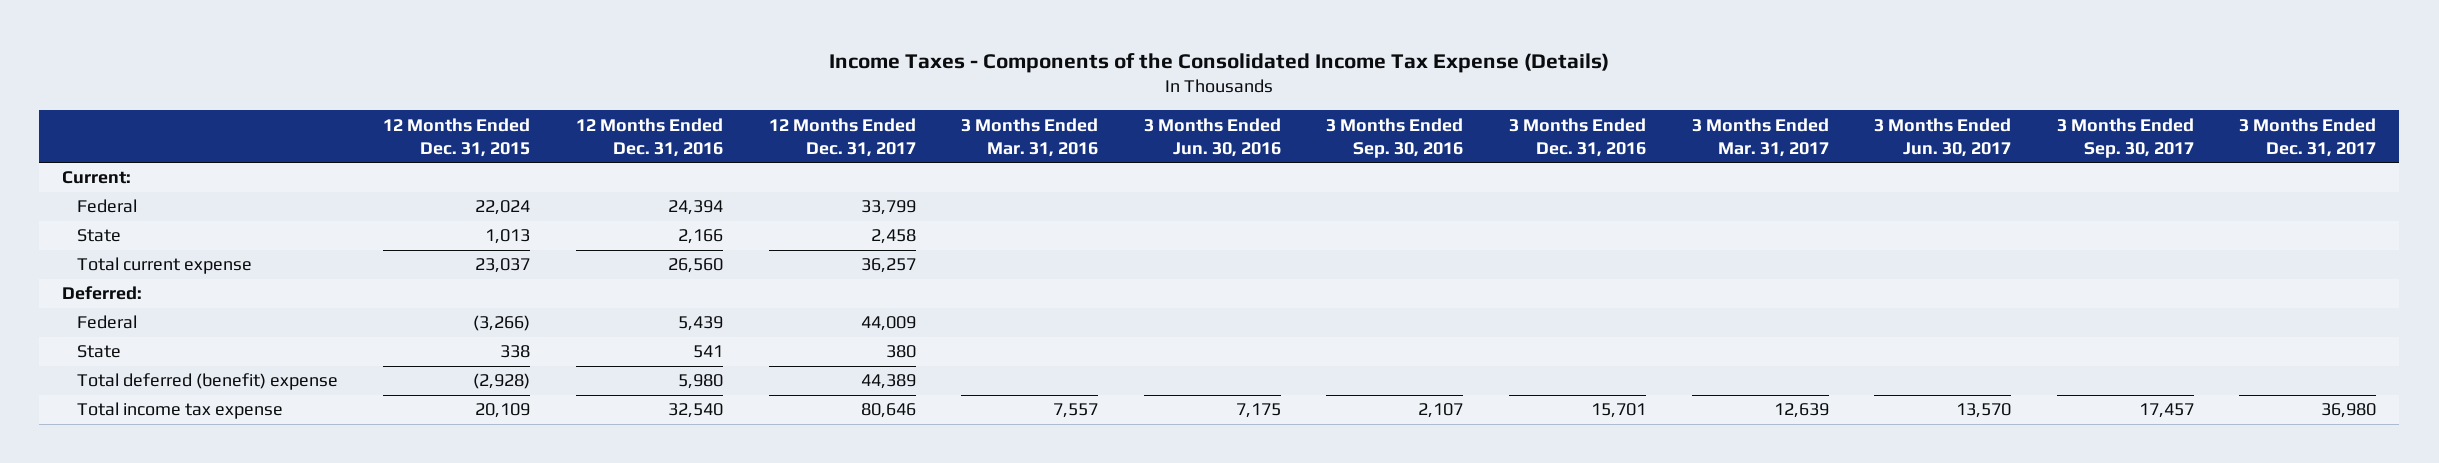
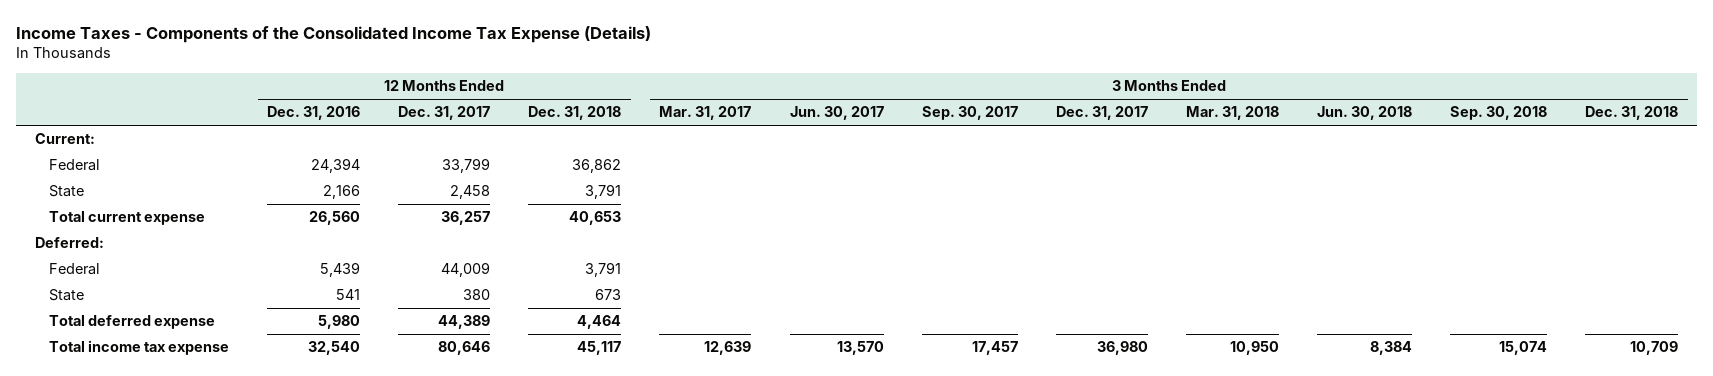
[383,117,531,157] 12 Months Ended Dec. 31, 2015 -> none
[961,117,1099,157] 3 Months Ended Mar. 31, 2016 -> none
[1143,117,1281,157] 3 Months Ended Jun. 30, 2016 -> none
[1326,117,1464,158] 3 Months Ended Sep. 30, 2016 -> none
[1509,117,1647,157] 3 Months Ended Dec. 31, 2016 -> none
none -> [528,106,622,121] Dec. 31, 2018
none -> [1185,106,1279,121] Mar. 31, 2018
none -> [1316,106,1412,121] Jun. 30, 2018
none -> [1449,106,1547,121] Sep. 30, 2018
none -> [1585,106,1679,121] Dec. 31, 2018
[76,373,338,391] Total deferred (benefit) expense -> [49,315,216,330] Total deferred expense

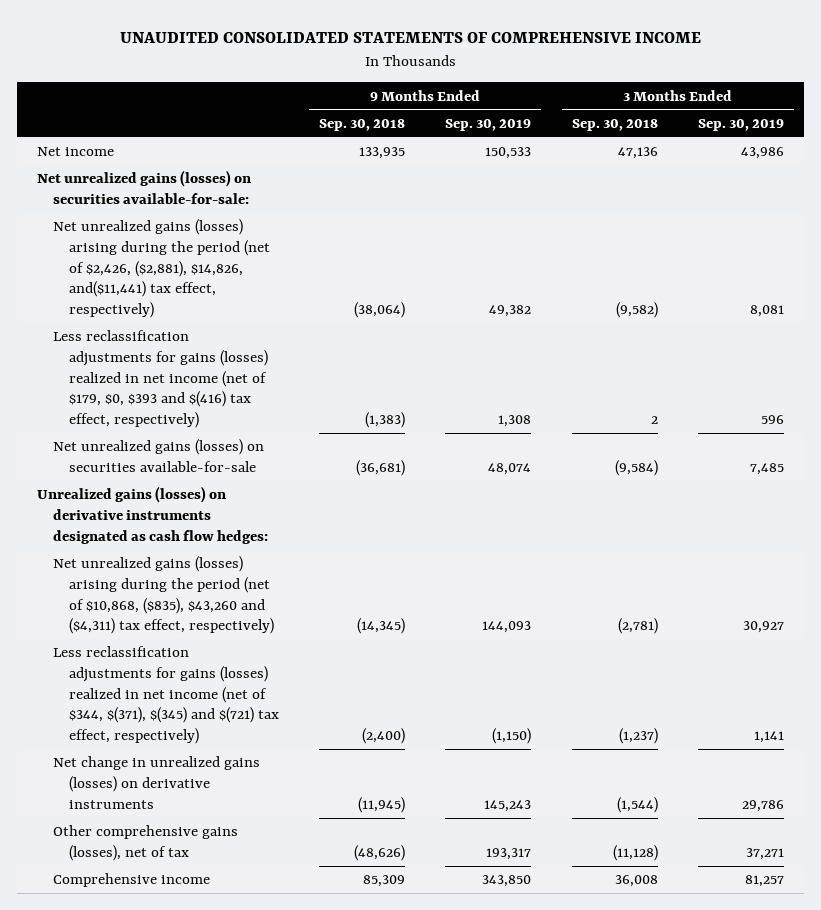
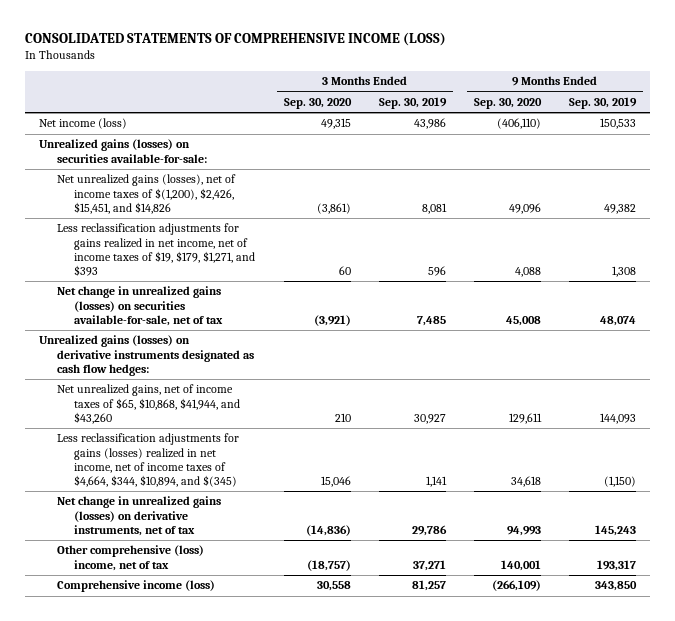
[119,32,701,44] UNAUDITED CONSOLIDATED STATEMENTS OF COMPREHENSIVE INCOME -> [24,32,446,47] CONSOLIDATED STATEMENTS OF COMPREHENSIVE INCOME (LOSS)
[319,119,406,132] Sep. 30, 2018 -> none
[571,119,658,132] Sep. 30, 2018 -> none
none -> [283,98,352,110] Sep. 30, 2020
none -> [474,98,543,110] Sep. 30, 2020
[37,147,115,157] Net income -> [38,118,127,130] Net income (loss)
[37,170,252,205] Net unrealized gains (losses) on securities available-for-sale: -> [38,139,207,163] Unrealized gains (losses) on securities available-for-sale:
[53,219,270,318] Net unrealized gains (losses) arising during the period (net of $2,426, ($2,881), $14,826, and($11,441) tax effect, respectively) -> [56,174,236,214] Net unrealized gains (losses), net of income taxes of $(1,200), $2,426, $15,451, and $14,826
[53,330,268,428] Less reclassification adjustments for gains (losses) realized in net income (net of $179, $0, $393 and $(416) tax effect, respectively) -> [56,223,256,276] Less reclassification adjustments for gains realized in net income, net of income taxes of $19, $179, $1,271, and $393
[53,439,265,473] Net unrealized gains (losses) on securities available-for-sale -> [56,286,224,326] Net change in unrealized gains (losses) on securities available-for-sale, net of tax
[53,556,274,635] Net unrealized gains (losses) arising during the period (net of $10,868, ($835), $43,260 and ($4,311) tax effect, respectively) -> [56,384,241,424] Net unrealized gains, net of income taxes of $65, $10,868, $41,944, and $43,260
[53,646,279,744] Less reclassification adjustments for gains (losses) realized in net income (net of $344, $(371), $(345) and $(721) tax effect, respectively) -> [56,433,239,487] Less reclassification adjustments for gains (losses) realized in net income, net of income taxes of $4,664, $344, $10,894, and $(345)
[53,756,261,809] Net change in unrealized gains (losses) on derivative instruments -> [56,496,221,536] Net change in unrealized gains (losses) on derivative instruments, net of tax
[53,825,239,862] Other comprehensive gains (losses), net of tax -> [56,545,204,571] Other comprehensive (loss) income, net of tax
[53,873,211,888] Comprehensive income -> [56,580,215,593] Comprehensive income (loss)

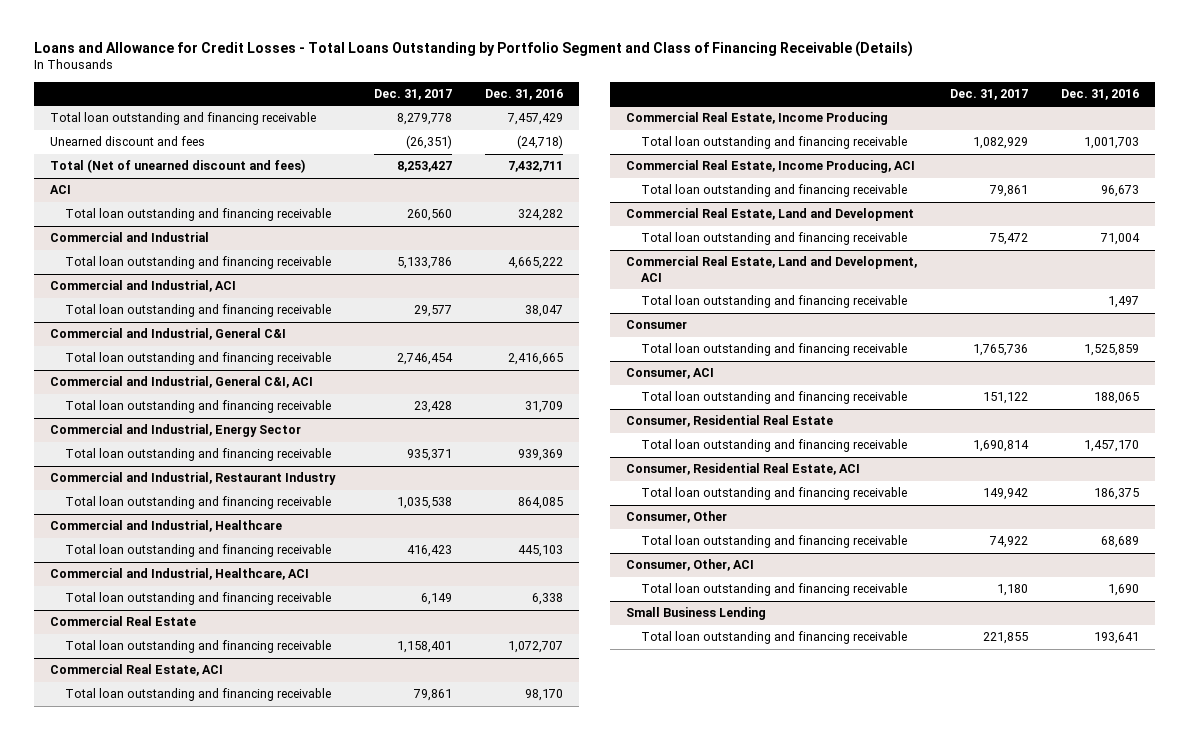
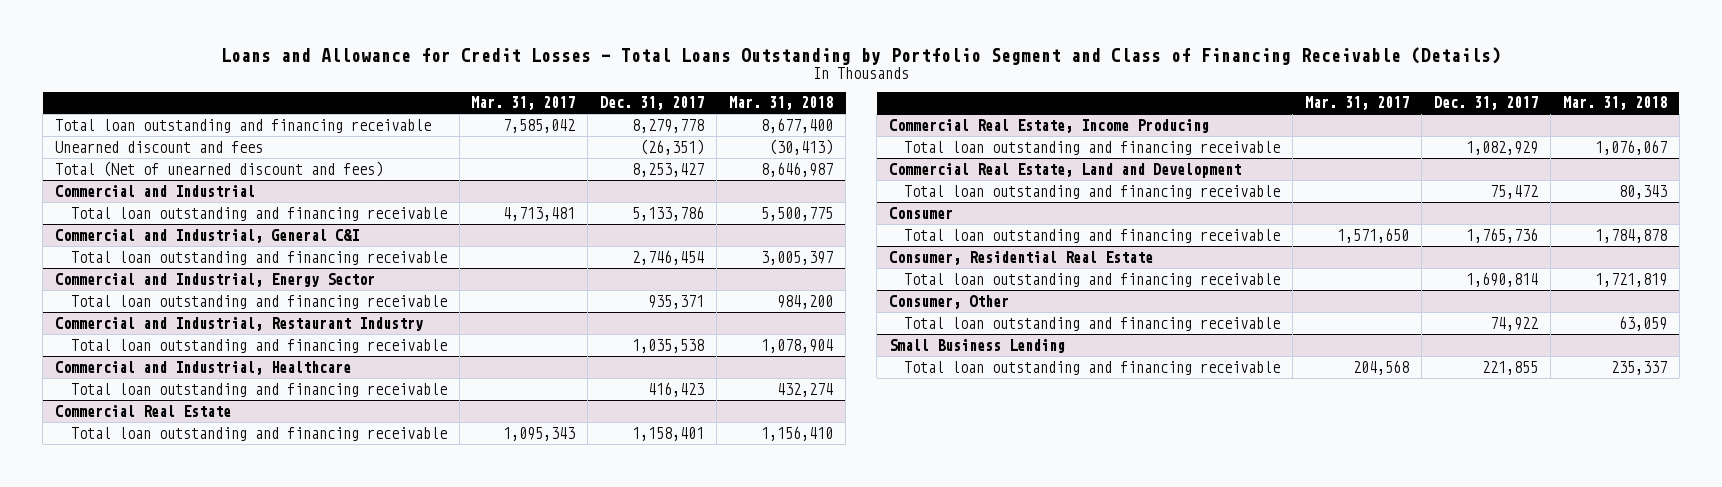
[484,88,563,100] Dec. 31, 2016 -> none
none -> [471,96,576,111] Mar. 31, 2017
none -> [729,96,834,111] Mar. 31, 2018
[50,185,72,195] ACI -> none
[65,208,332,222] Total loan outstanding and financing receivable -> none
[50,280,237,293] Commercial and Industrial, ACI -> none
[65,304,332,318] Total loan outstanding and financing receivable -> none
[50,376,314,389] Commercial and Industrial, General C&I, ACI -> none
[65,400,332,414] Total loan outstanding and financing receivable -> none
[50,568,310,581] Commercial and Industrial, Healthcare, ACI -> none
[65,592,332,606] Total loan outstanding and financing receivable -> none
[50,664,224,677] Commercial Real Estate, ACI -> none
[65,688,332,702] Total loan outstanding and financing receivable -> none
[626,160,916,174] Commercial Real Estate, Income Producing, ACI -> none
[641,184,908,198] Total loan outstanding and financing receivable -> none
[626,256,918,282] Commercial Real Estate, Land and Development, ACI -> none
[641,295,908,309] Total loan outstanding and financing receivable -> none
[626,368,715,380] Consumer, ACI -> none
[641,391,908,405] Total loan outstanding and financing receivable -> none
[626,463,861,476] Consumer, Residential Real Estate, ACI -> none
[641,487,908,501] Total loan outstanding and financing receivable -> none
[626,559,755,572] Consumer, Other, ACI -> none
[641,583,908,597] Total loan outstanding and financing receivable -> none

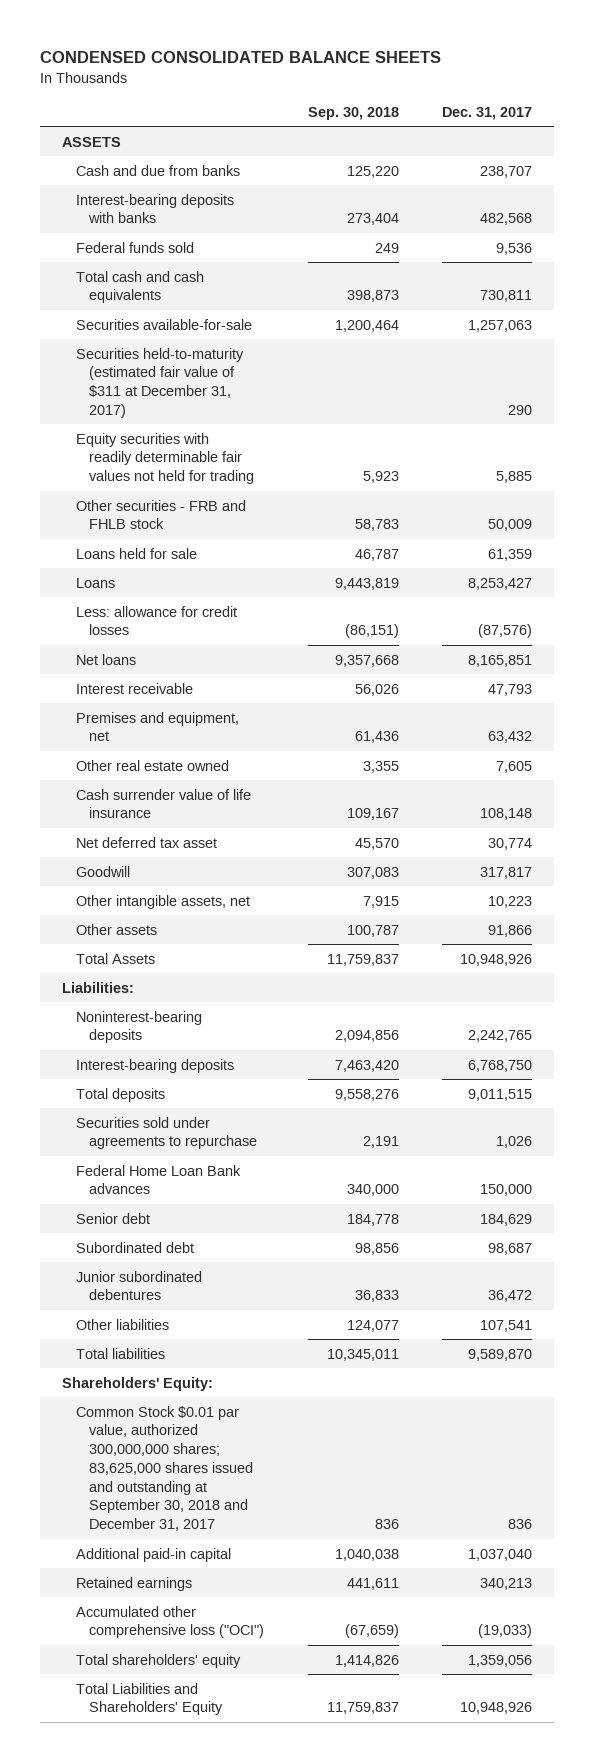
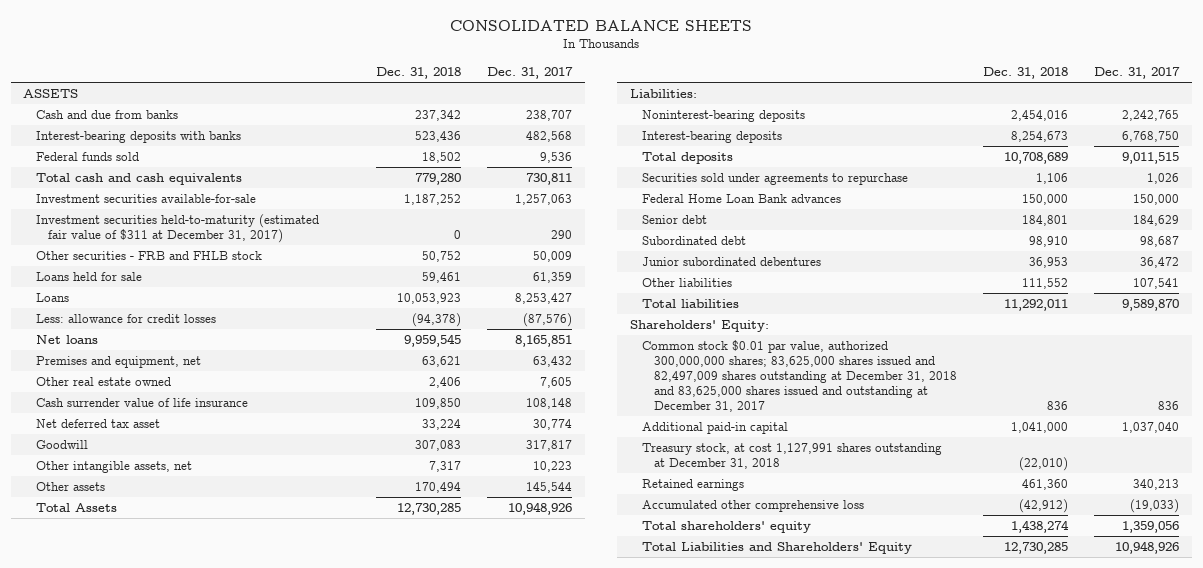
[40,51,442,64] CONDENSED CONSOLIDATED BALANCE SHEETS -> [450,19,753,31] CONSOLIDATED BALANCE SHEETS
[307,106,399,120] Sep. 30, 2018 -> none
none -> [376,66,462,79] Dec. 31, 2018
[75,432,255,485] Equity securities with readily determinable fair values not held for trading -> none
[75,318,252,330] Securities available-for-sale -> [35,194,256,204] Investment securities available-for-sale
[75,347,244,418] Securities held-to-maturity (estimated fair value of $311 at December 31, 2017) -> [35,214,319,244] Investment securities held-to-maturity (estimated fair value of $311 at December 31, 2017)
[75,682,193,694] Interest receivable -> none
[488,924,533,937] 91,866 -> [526,482,573,494] 145,544
[75,1405,254,1532] Common Stock $0.01 par value, authorized 300,000,000 shares; 83,625,000 shares issued and outstanding at September 30, 2018 and December 31, 2017 -> [642,340,958,413] Common stock $0.01 par value, authorized 300,000,000 shares; 83,625,000 shares issued and 82,497,009 shares outstanding at December 31, 2018 and 83,625,000 shares issued and outstanding at December 31, 2017
none -> [642,443,943,470] Treasury stock, at cost 1,127,991 shares outstanding at December 31, 2018
[75,1605,265,1639] Accumulated other comprehensive loss ("OCI") -> [642,500,865,513] Accumulated other comprehensive loss

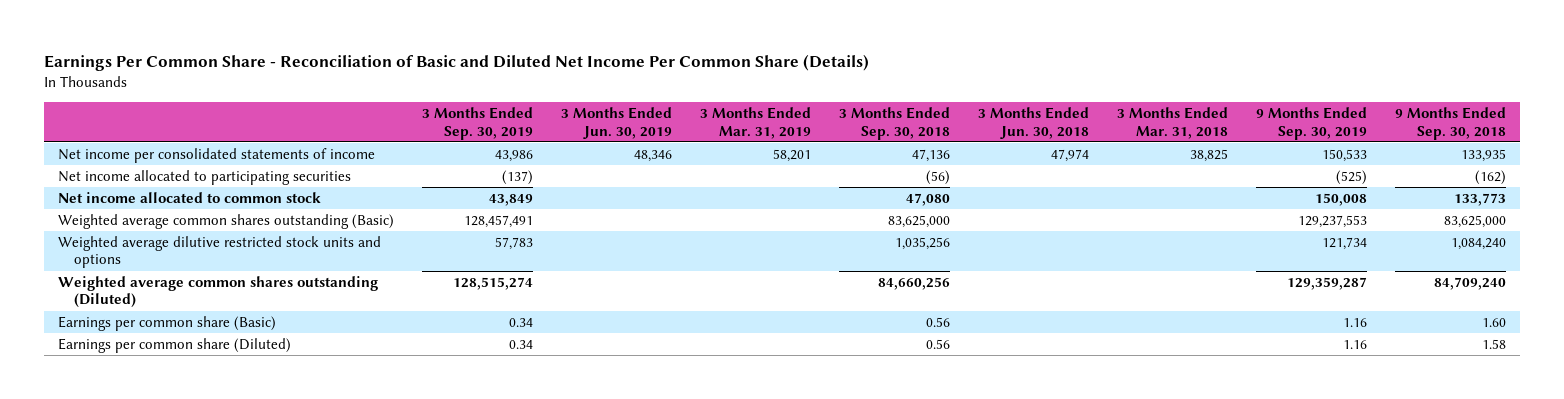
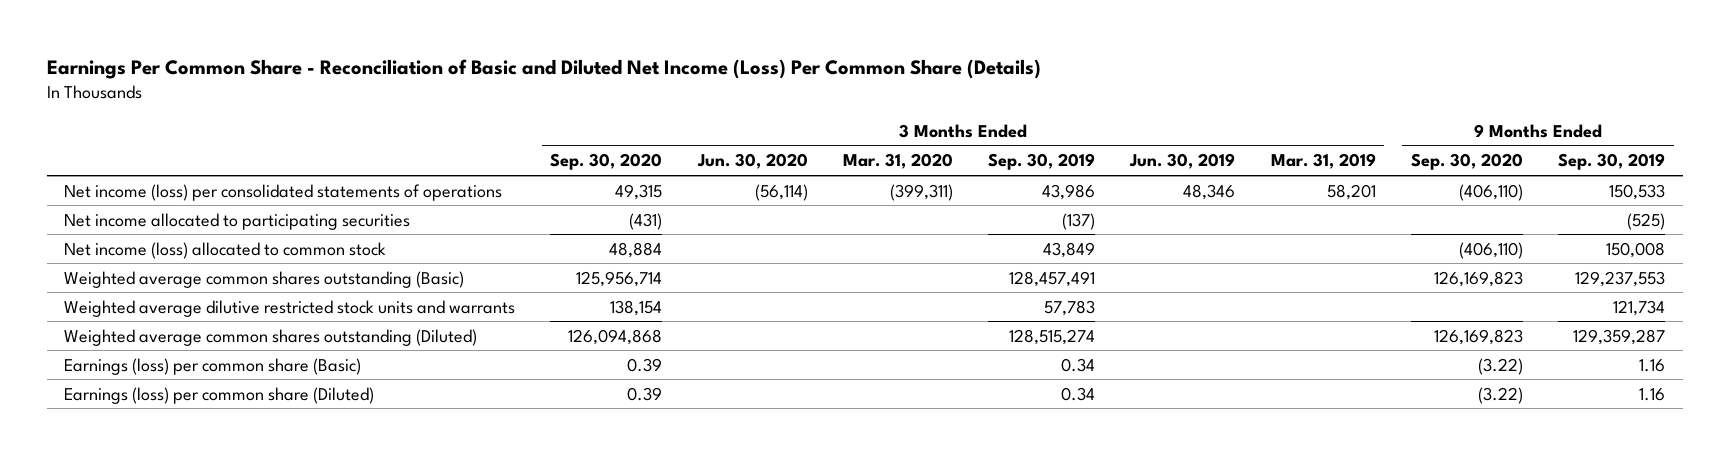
[43,54,869,72] Earnings Per Common Share - Reconciliation of Basic and Diluted Net Income Per Common Share (Details) -> [46,59,1041,80] Earnings Per Common Share - Reconciliation of Basic and Diluted Net Income (Loss) Per Common Share (Details)
[839,107,951,140] 3 Months Ended Sep. 30, 2018 -> none
[978,107,1090,139] 3 Months Ended Jun. 30, 2018 -> none
[1117,107,1229,139] 3 Months Ended Mar. 31, 2018 -> none
[1395,107,1507,140] 9 Months Ended Sep. 30, 2018 -> none
none -> [550,153,663,171] Sep. 30, 2020
none -> [696,153,808,170] Jun. 30, 2020
none -> [842,153,953,170] Mar. 31, 2020
none -> [1410,153,1523,171] Sep. 30, 2020
[57,147,375,163] Net income per consolidated statements of income -> [64,183,503,201] Net income (loss) per consolidated statements of operations
[57,191,321,203] Net income allocated to common stock -> [64,241,387,259] Net income (loss) allocated to common stock
[57,235,381,269] Weighted average dilutive restricted stock units and options -> [64,299,516,317] Weighted average dilutive restricted stock units and warrants
[57,315,276,331] Earnings per common share (Basic) -> [64,357,362,375] Earnings (loss) per common share (Basic)
[57,337,291,353] Earnings per common share (Diluted) -> [64,386,375,404] Earnings (loss) per common share (Diluted)

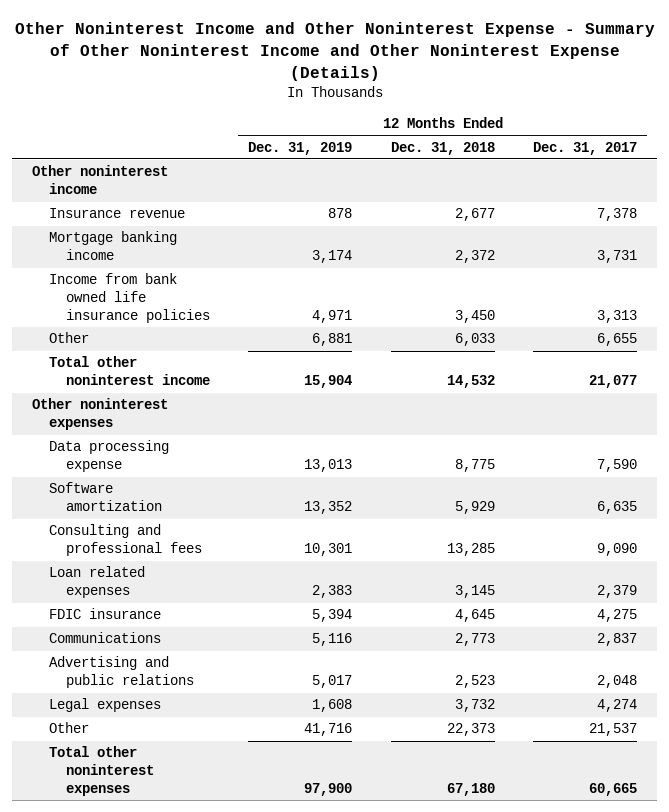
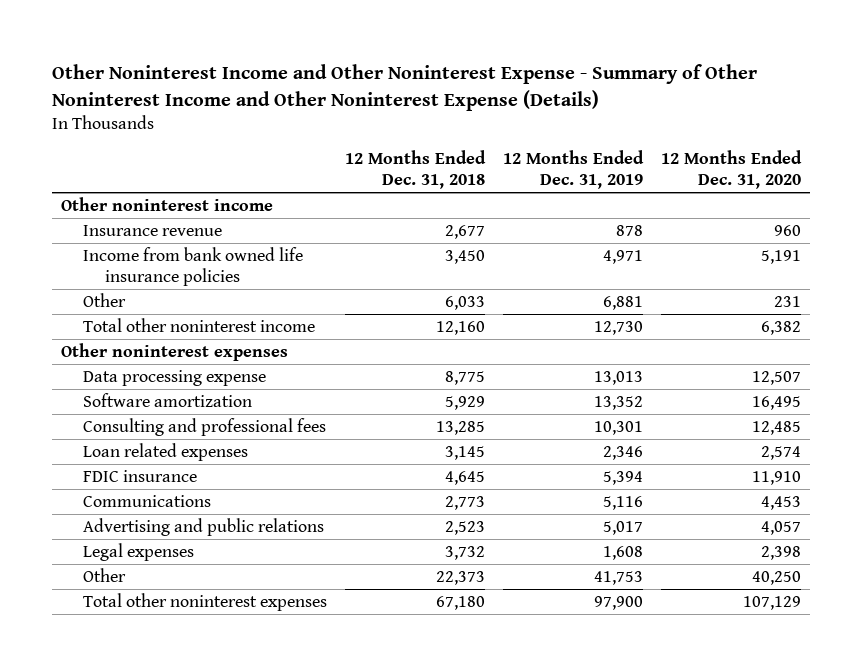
[533,141,638,155] Dec. 31, 2017 -> none
none -> [661,150,803,189] 12 Months Ended Dec. 31, 2020
[48,231,177,261] Mortgage banking income -> none
[304,375,353,389] 15,904 -> [594,321,644,336] 12,730
[446,375,495,389] 14,532 -> [435,321,485,336] 12,160
[312,585,353,599] 2,383 -> [603,446,644,461] 2,346
[304,723,353,737] 41,716 -> [594,571,644,586] 41,753

